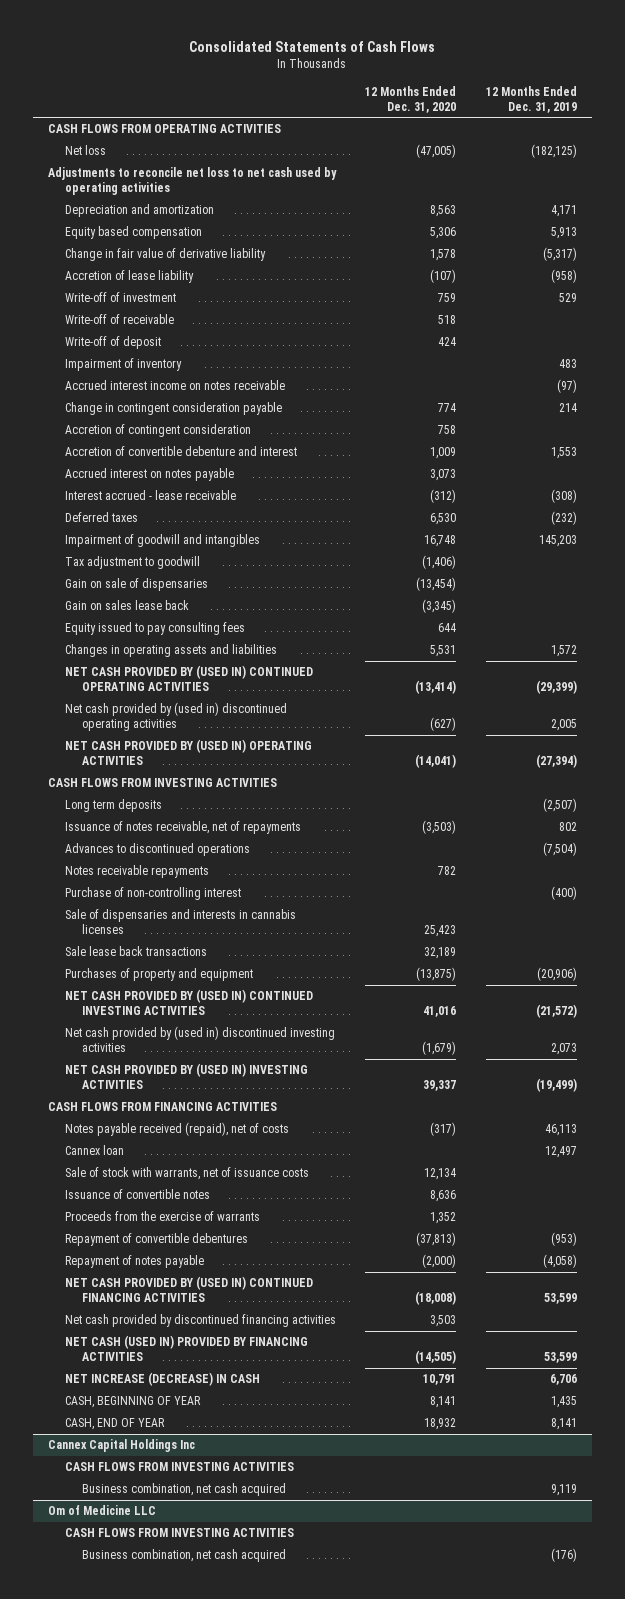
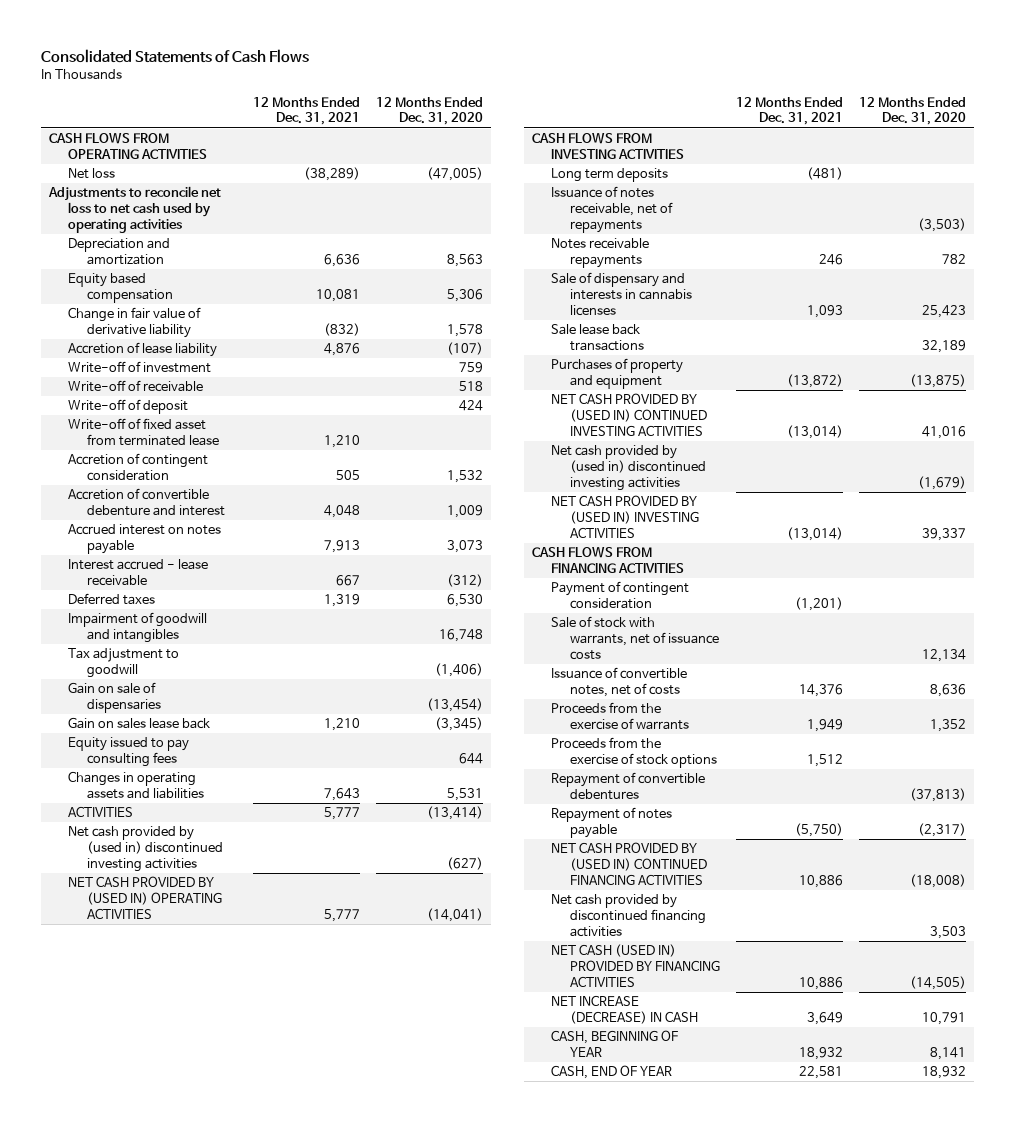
[485,85,577,113] 12 Months Ended Dec. 31, 2019 -> none
none -> [253,96,361,126] 12 Months Ended Dec. 31, 2021
[64,358,182,372] Impairment of inventory -> none
[64,380,285,391] Accrued interest income on notes receivable -> none
[64,402,282,416] Change in contingent consideration payable -> none
none -> [68,418,220,447] Write-off of fixed asset from terminated lease
[438,425,457,435] 758 -> [447,470,484,484] 1,532
[64,665,313,692] NET CASH PROVIDED BY (USED IN) CONTINUED OPERATING ACTIVITIES -> [68,806,134,818] ACTIVITIES
[64,702,287,732] Net cash provided by (used in) discontinued operating activities -> [68,826,224,872] Net cash provided by (used in) discontinued investing activities
[64,843,250,857] Advances to discontinued operations -> none
[64,887,241,901] Purchase of non-controlling interest -> none
[64,909,296,935] Sale of dispensaries and interests in cannabis licenses -> [551,272,692,316] Sale of dispensary and interests in cannabis licenses
[64,1122,289,1137] Notes payable received (repaid), net of costs -> none
[64,1145,124,1156] Cannex loan -> none
none -> [551,581,690,610] Payment of contingent consideration
[64,1189,210,1200] Issuance of convertible notes -> [551,667,688,698] Issuance of convertible notes, net of costs
none -> [551,737,717,769] Proceeds from the exercise of stock options
[422,1254,457,1269] (2,000) -> [918,823,967,838] (2,317)
[47,1439,195,1453] Cannex Capital Holdings Inc -> none
[64,1462,294,1472] CASH FLOWS FROM INVESTING ACTIVITIES -> none
[81,1483,286,1497] Business combination, net cash acquired -> none
[47,1505,156,1516] Om of Medicine LLC -> none
[64,1528,294,1538] CASH FLOWS FROM INVESTING ACTIVITIES -> none
[81,1549,286,1563] Business combination, net cash acquired -> none

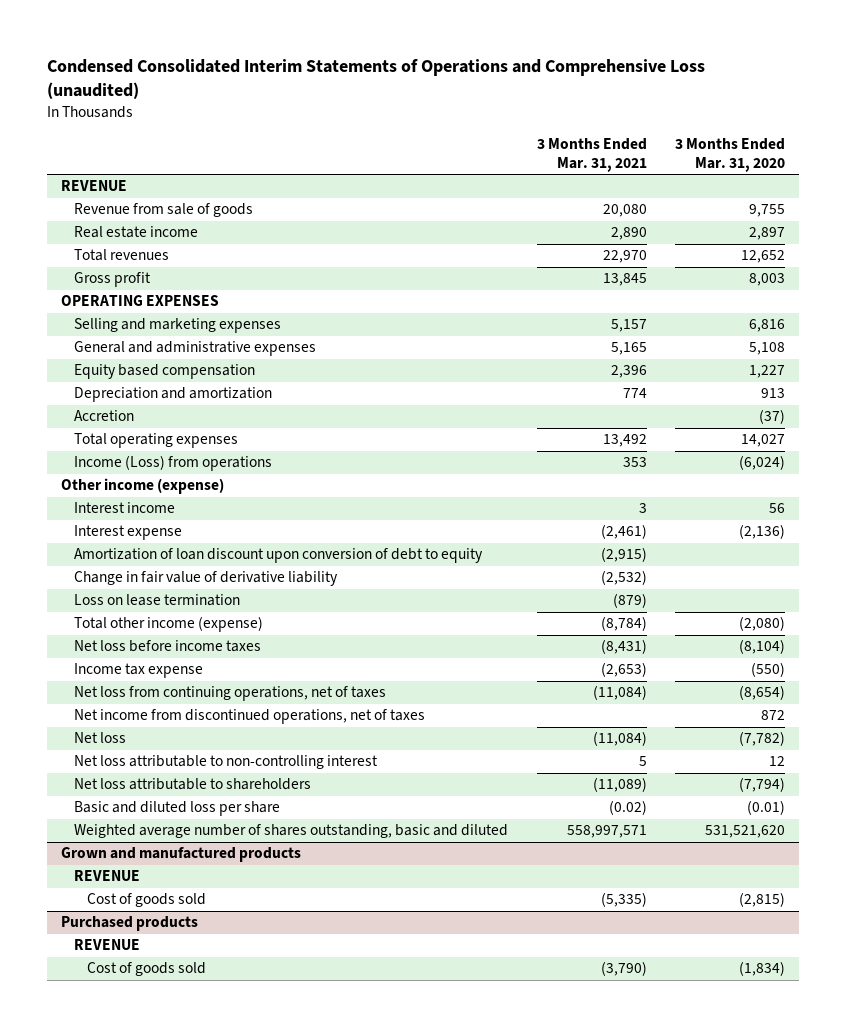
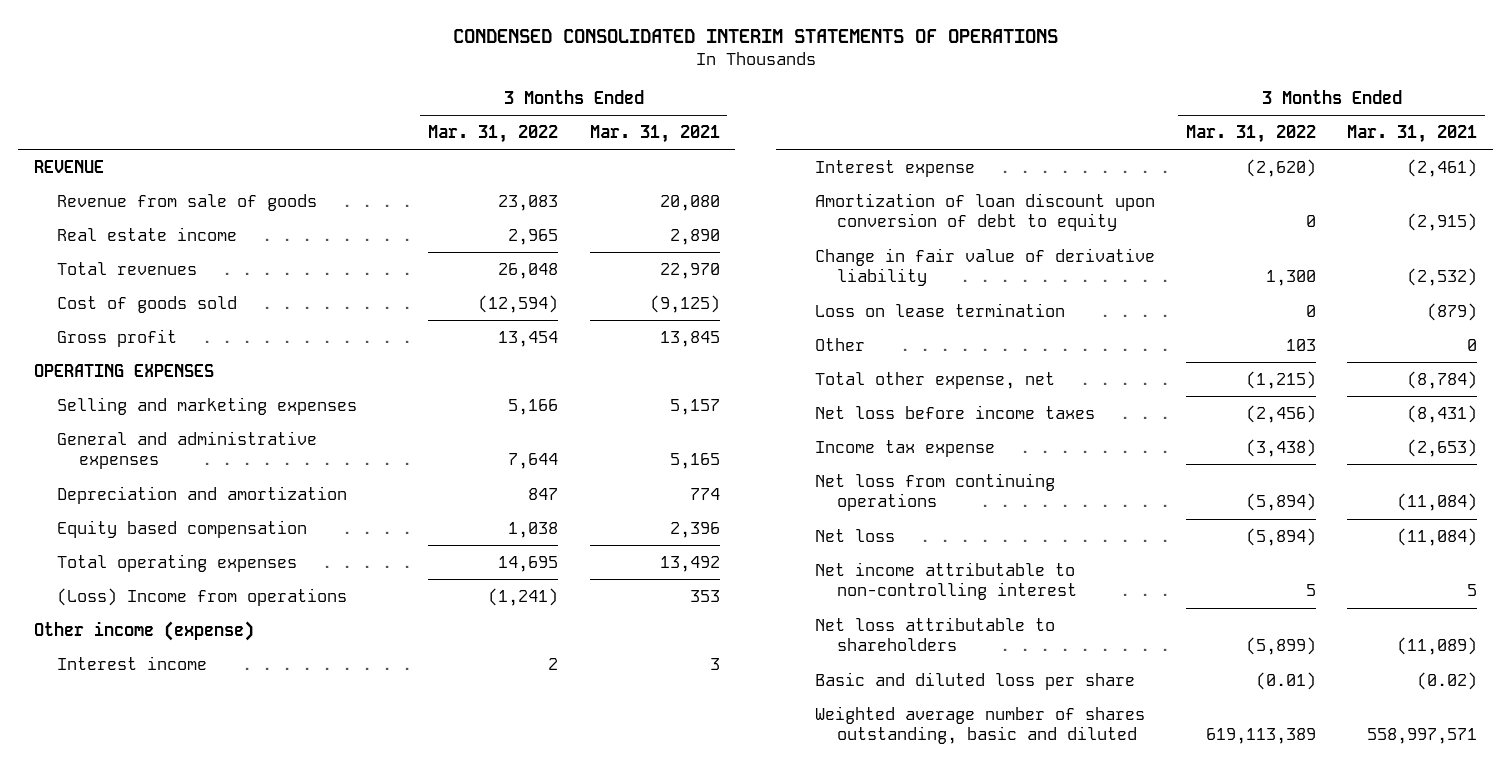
[47,58,706,99] Condensed Consolidated Interim Statements of Operations and Comprehensive Loss (unaudited) -> [452,29,1058,44] CONDENSED CONSOLIDATED INTERIM STATEMENTS OF OPERATIONS
[675,138,786,173] 3 Months Ended Mar. 31, 2020 -> none
none -> [428,125,559,144] Mar. 31, 2022
none -> [56,295,237,313] Cost of goods sold
[74,410,135,422] Accretion -> none
[74,364,256,380] Equity based compensation -> [56,519,307,538] Equity based compensation
[74,455,273,472] Income (Loss) from operations -> [56,587,347,606] (Loss) Income from operations
none -> [814,337,865,351] Other
[74,616,264,633] Total other income (expense) -> [814,371,1055,389] Total other expense, net
[74,709,426,725] Net income from discontinued operations, net of taxes -> none
[74,686,387,702] Net loss from continuing operations, net of taxes -> [814,472,1055,512] Net loss from continuing operations
[74,755,379,770] Net loss attributable to non-controlling interest -> [814,561,1078,601] Net income attributable to non-controlling interest
[61,847,302,863] Grown and manufactured products -> none
[74,870,141,882] REVENUE -> none
[86,893,206,908] Cost of goods sold -> none
[61,916,199,932] Purchased products -> none
[74,939,141,951] REVENUE -> none
[86,962,206,977] Cost of goods sold -> none

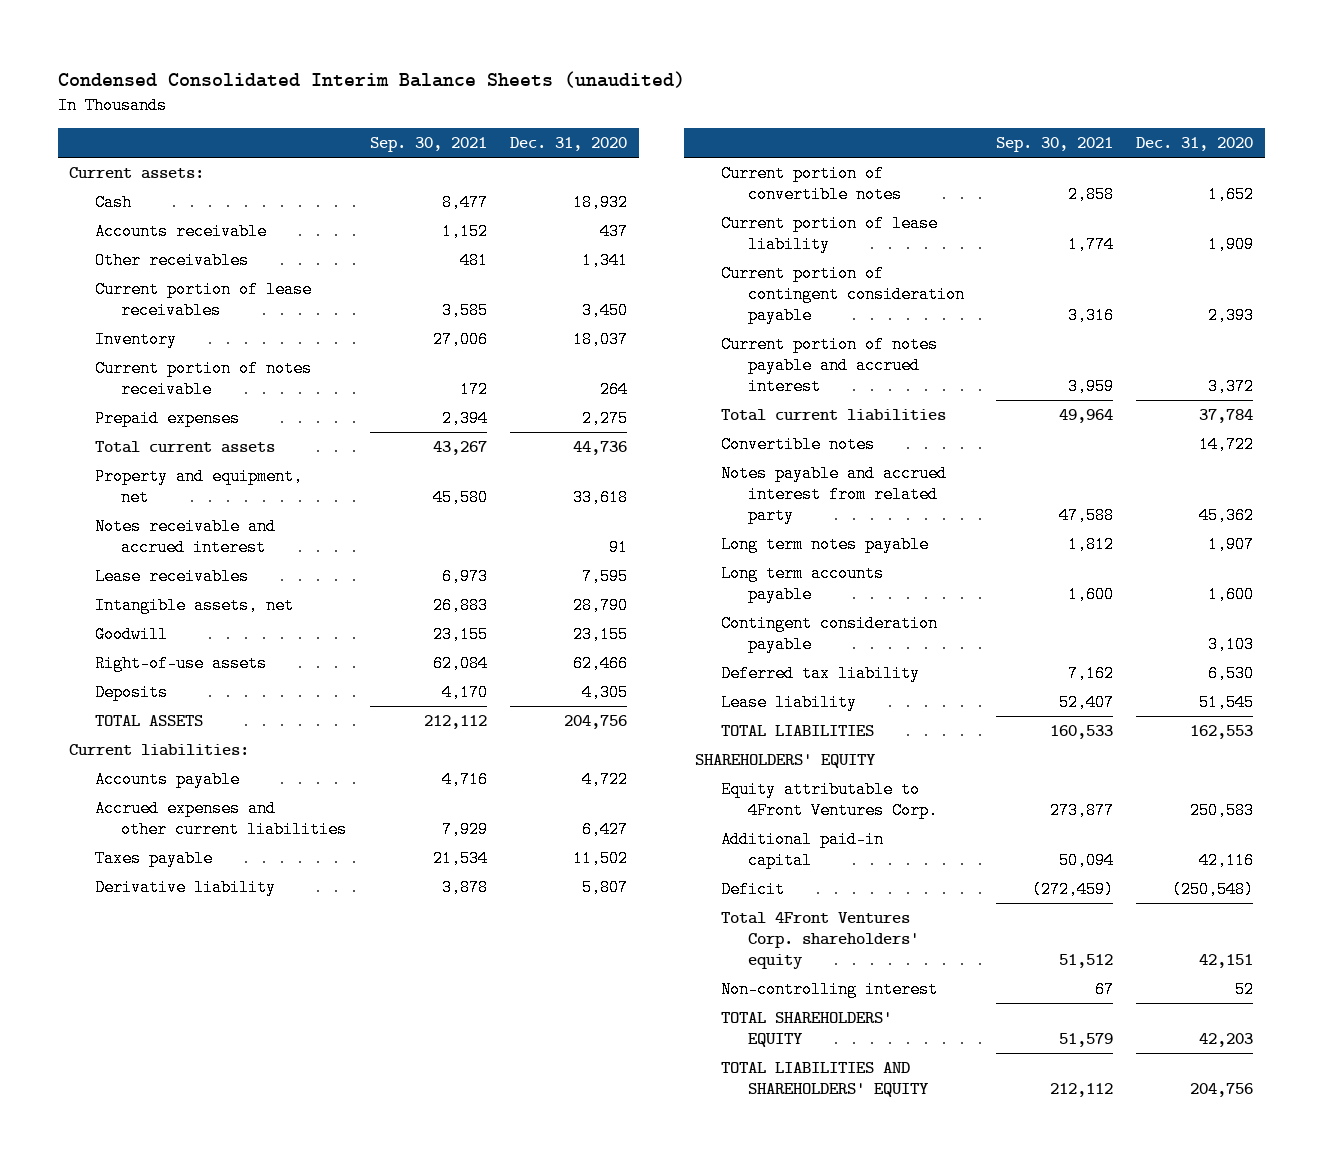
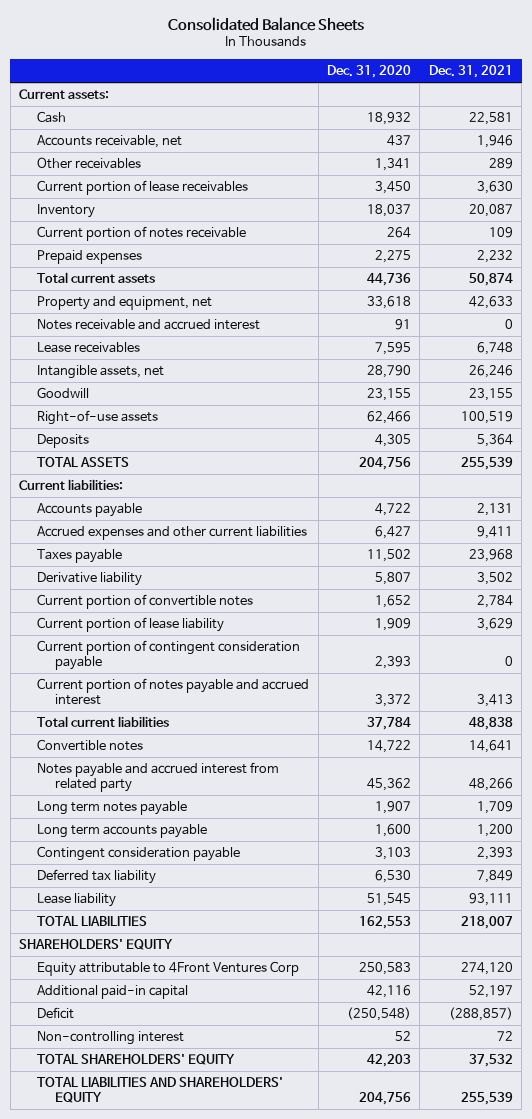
[57,70,685,88] Condensed Consolidated Interim Balance Sheets (unaudited) -> [168,16,365,31] Consolidated Balance Sheets
[369,137,487,153] Sep. 30, 2021 -> none
none -> [428,65,513,79] Dec. 31, 2021
[95,223,268,241] Accounts receivable -> [37,135,183,149] Accounts receivable, net
[721,781,938,820] Equity attributable to 4Front Ventures Corp. -> [37,961,300,977] Equity attributable to 4Front Ventures Corp
[721,912,919,970] Total 4Front Ventures Corp. shareholders' equity -> none

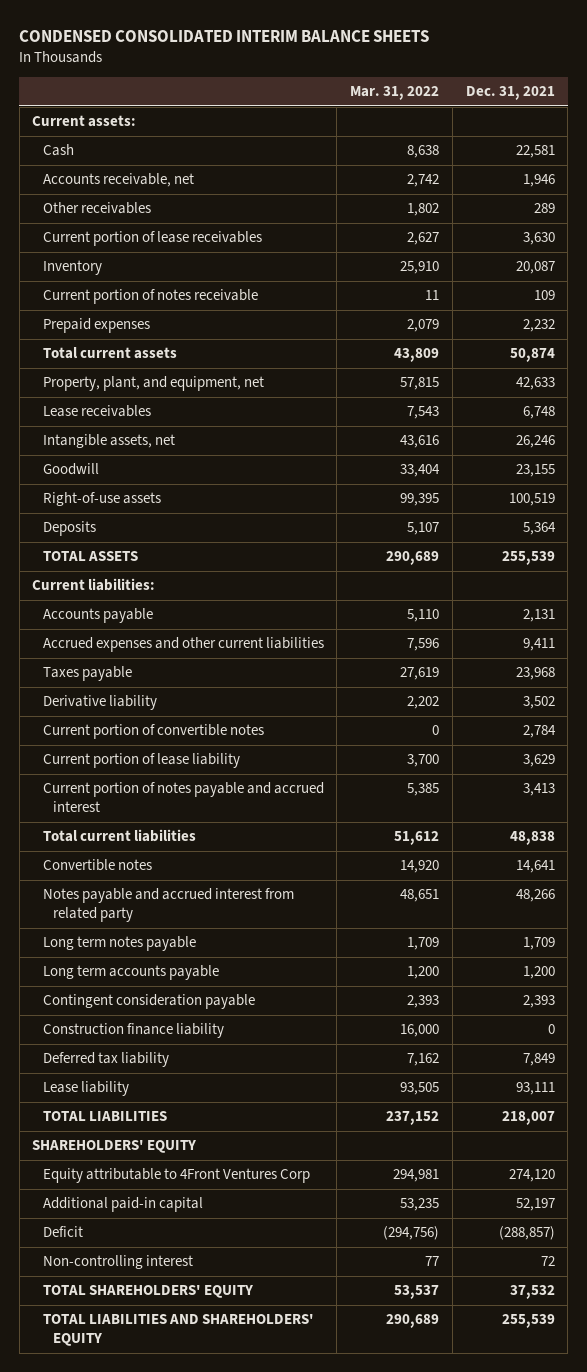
[168,16,365,31] Consolidated Balance Sheets -> [19,30,430,43] CONDENSED CONSOLIDATED INTERIM BALANCE SHEETS
[326,65,411,79] Dec. 31, 2020 -> none
none -> [350,86,440,101] Mar. 31, 2022
[37,319,261,331] Notes receivable and accrued interest -> none
[37,296,213,311] Property and equipment, net -> [42,376,264,392] Property, plant, and equipment, net
[37,640,301,670] Current portion of contingent consideration payable -> none
none -> [42,1023,224,1039] Construction finance liability

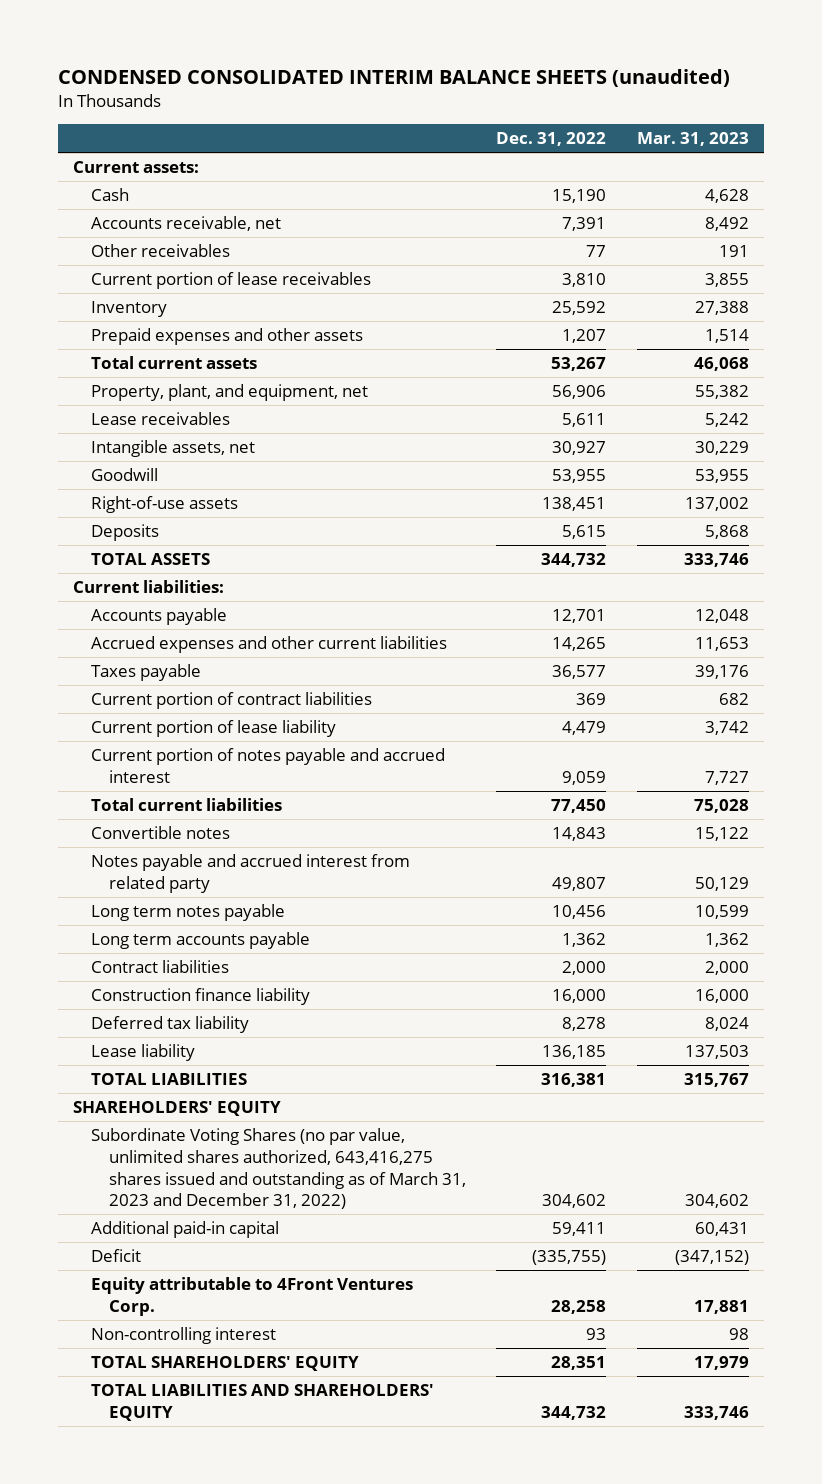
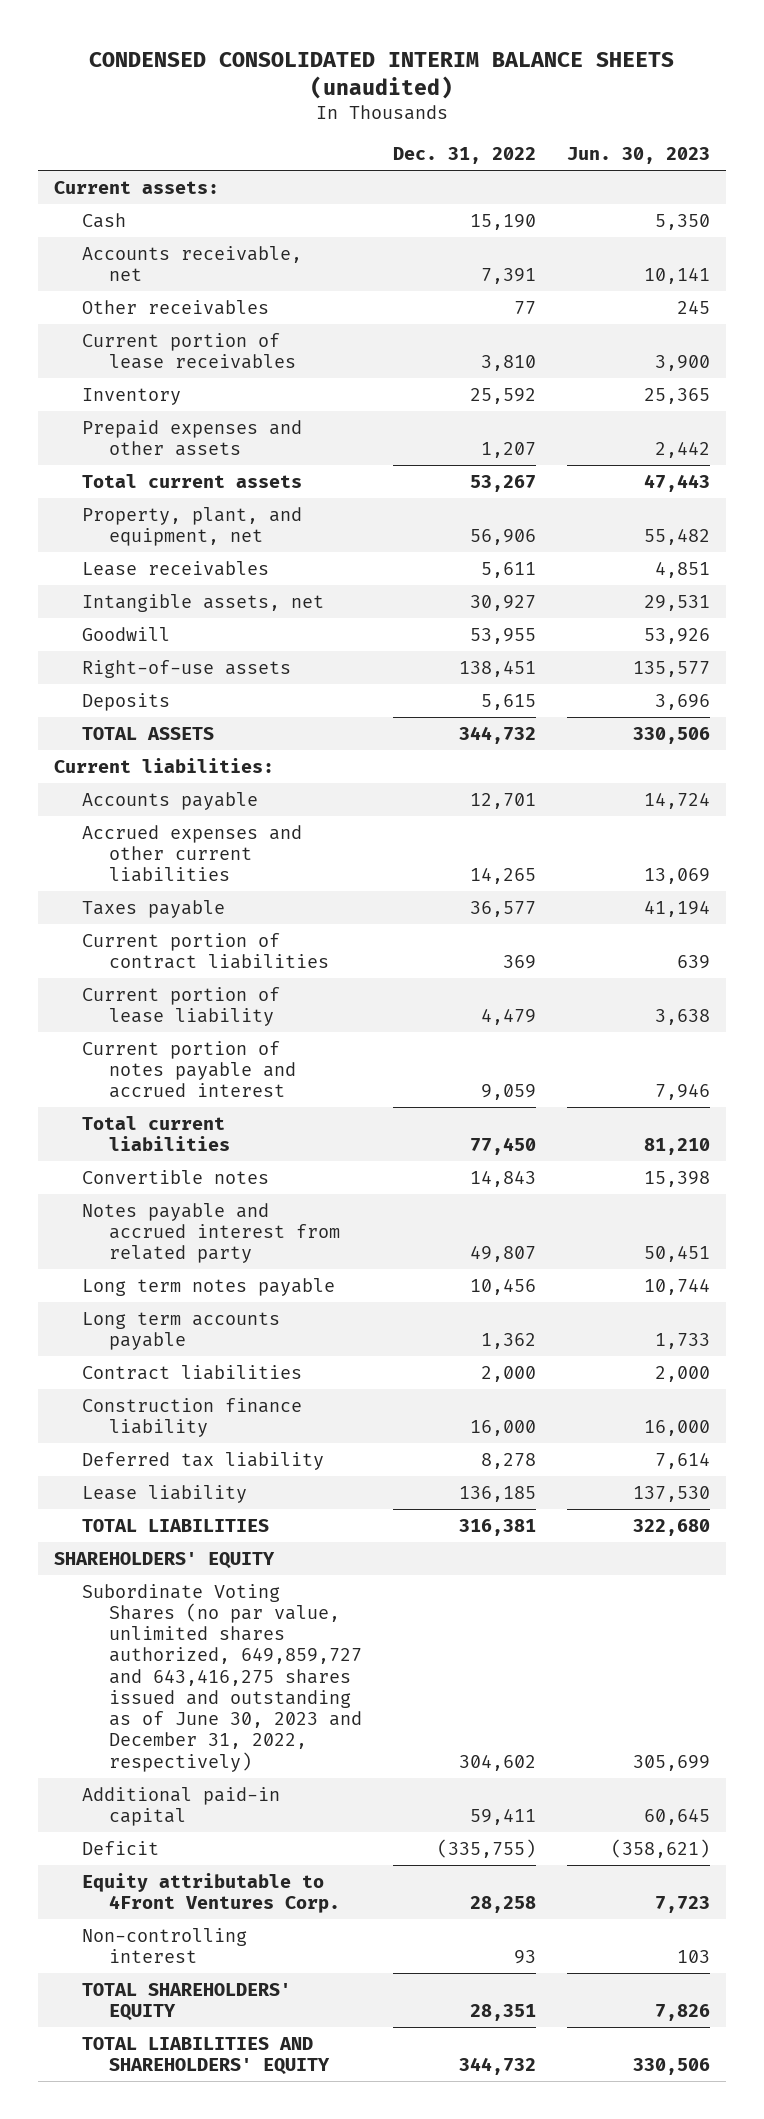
[636,132,749,147] Mar. 31, 2023 -> none
none -> [567,147,711,165] Jun. 30, 2023
[91,1128,467,1210] Subordinate Voting Shares (no par value, unlimited shares authorized, 643,416,275 shares issued and outstanding as of March 31, 2023 and December 31, 2022) -> [81,1583,363,1772] Subordinate Voting Shares (no par value, unlimited shares authorized, 649,859,727 and 643,416,275 shares issued and outstanding as of June 30, 2023 and December 31, 2022, respectively)

